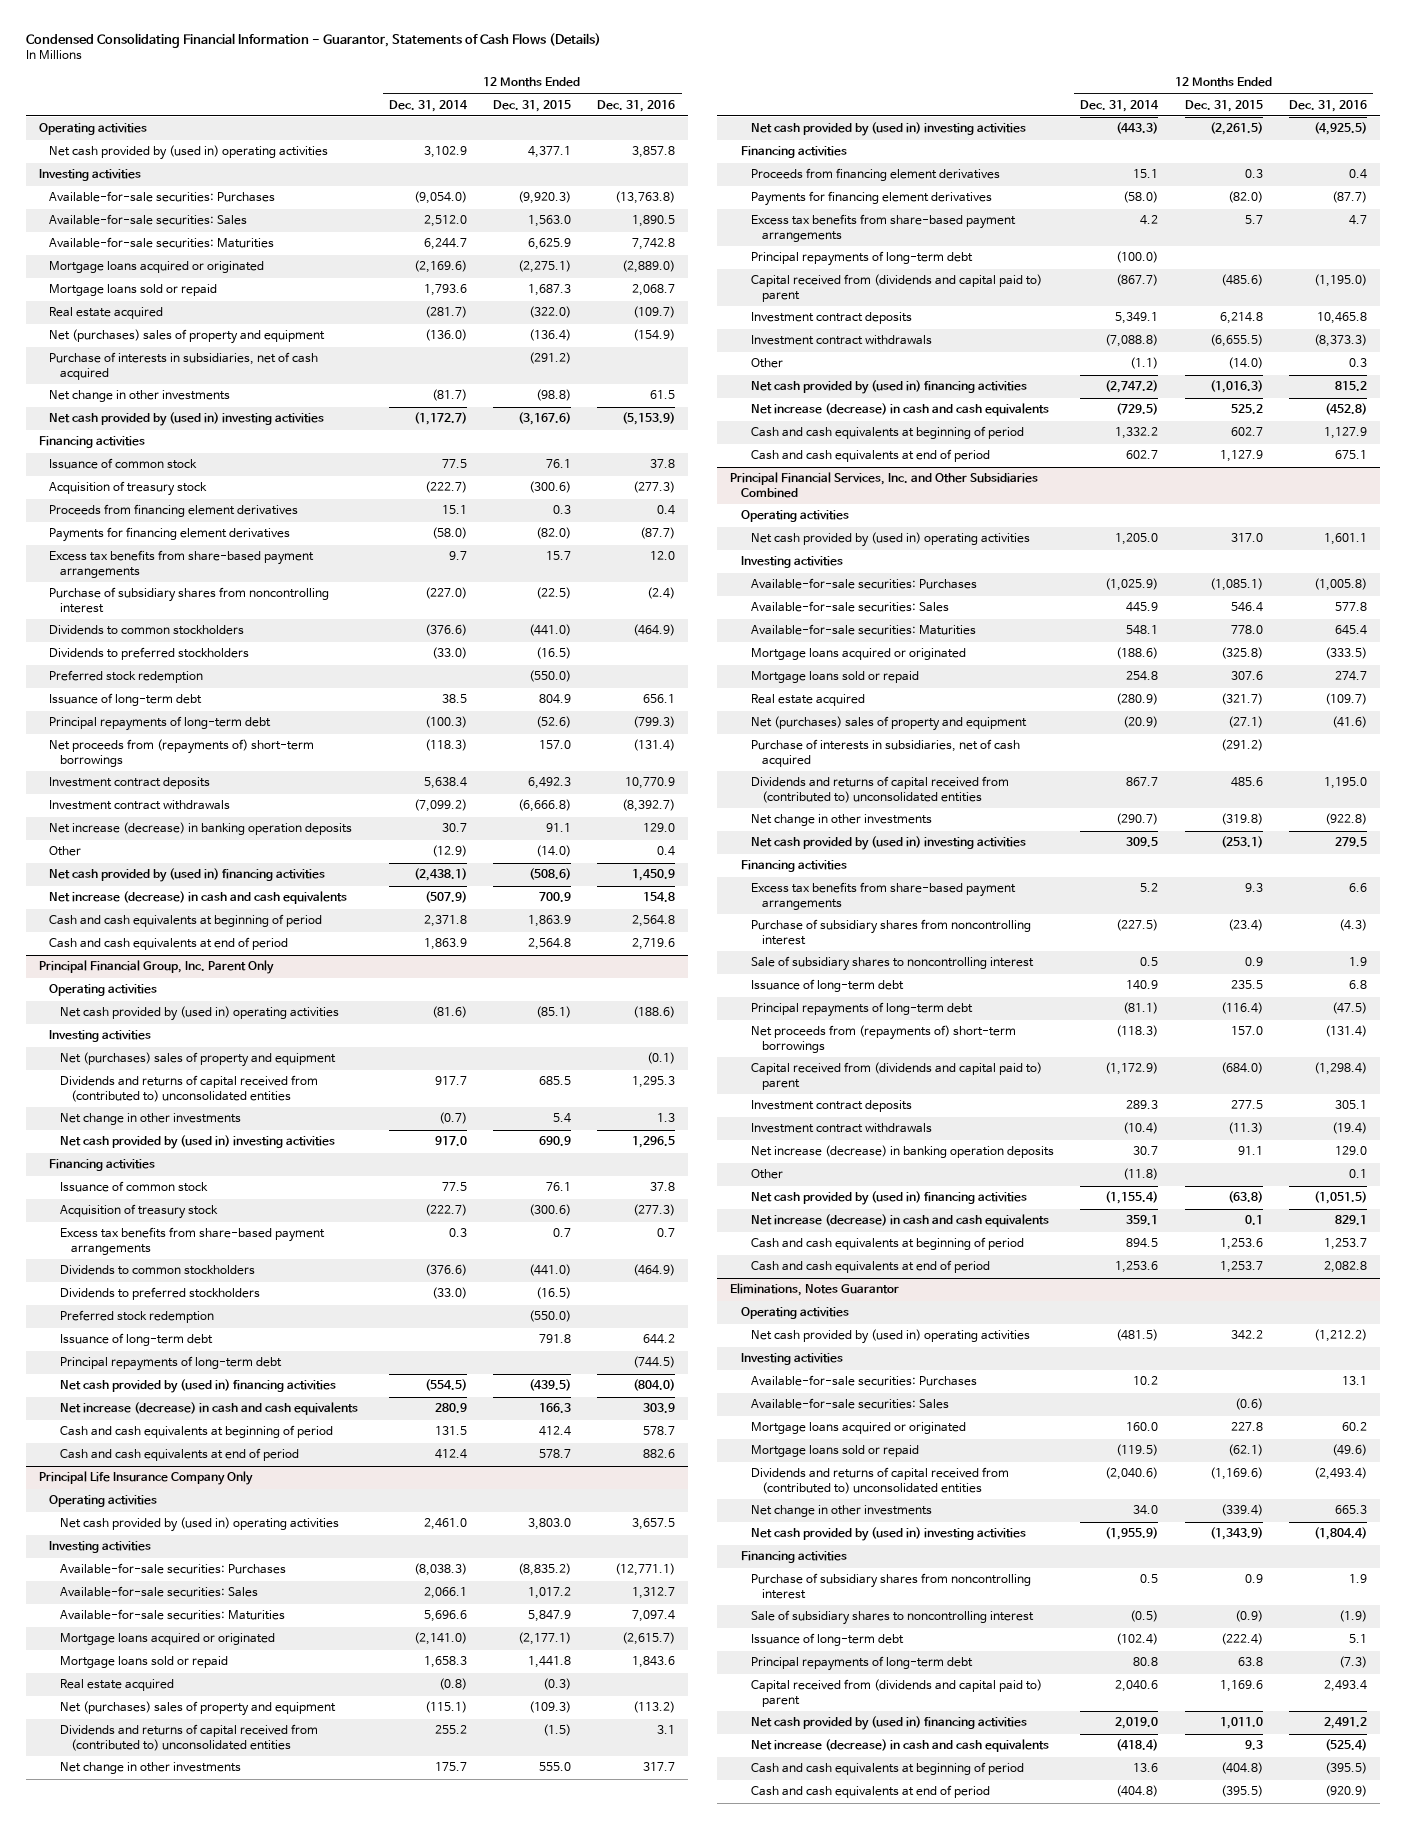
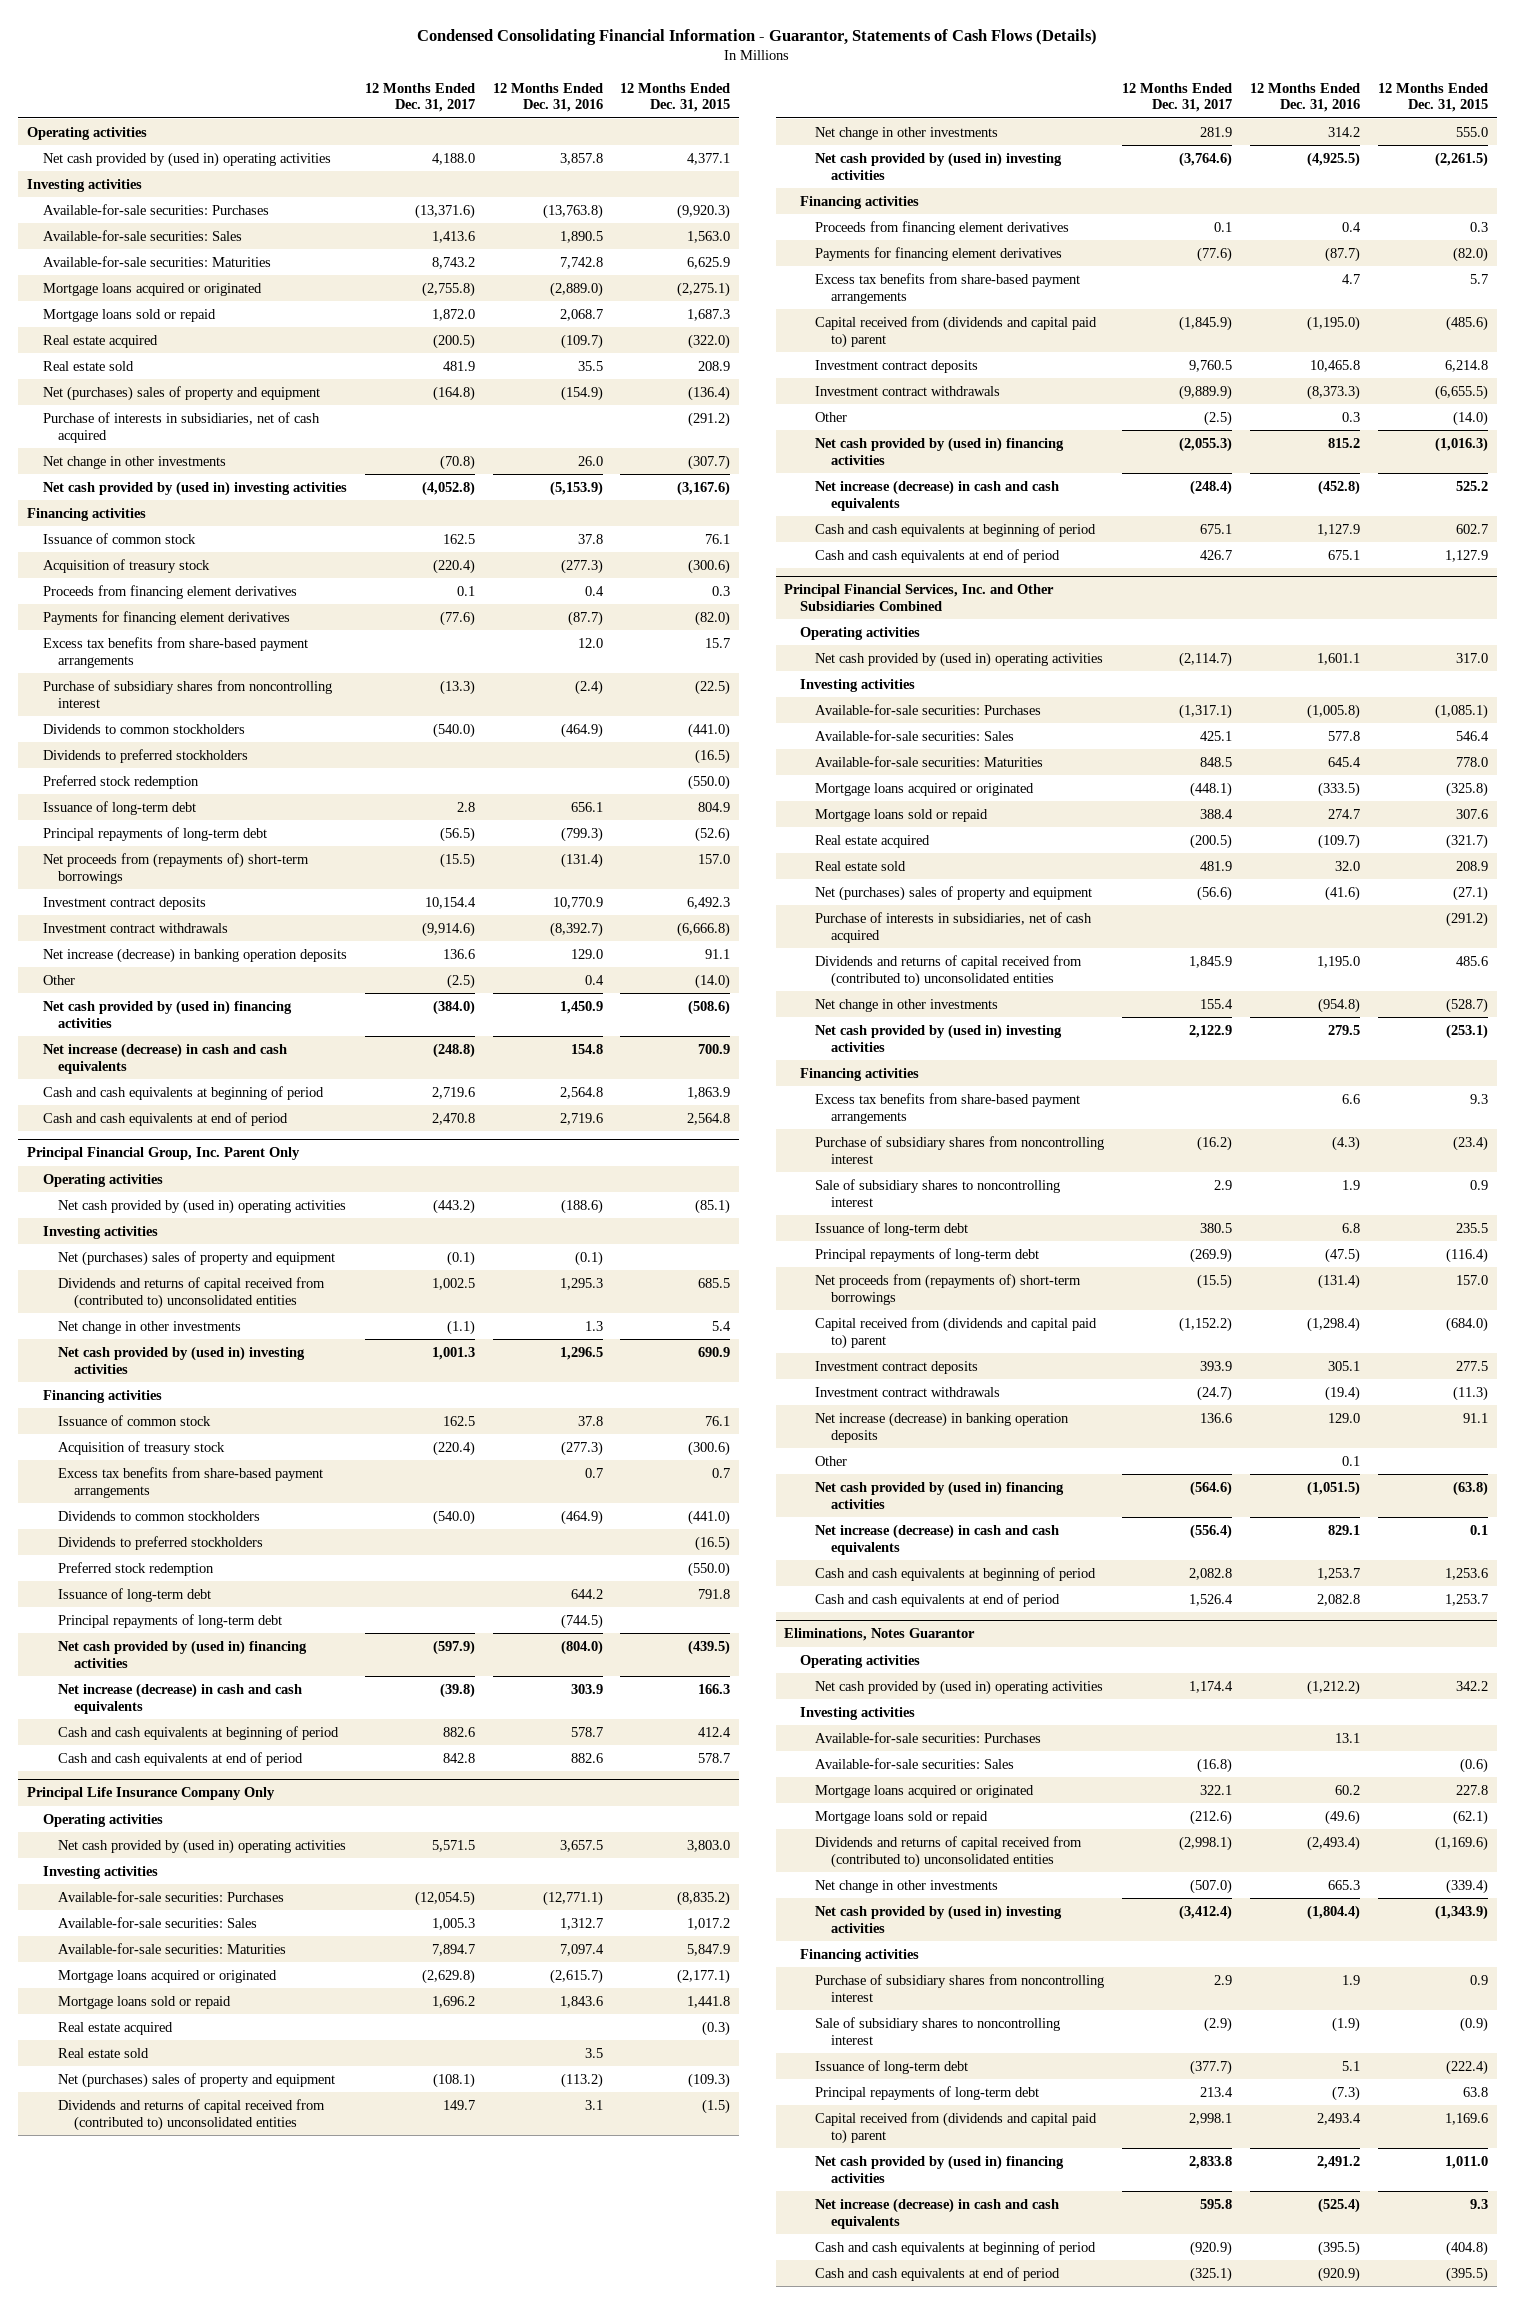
[389,99,469,112] Dec. 31, 2014 -> none
none -> [364,82,475,113] 12 Months Ended Dec. 31, 2017
none -> [42,360,134,371] Real estate sold
[536,389,572,402] (98.8) -> [688,454,731,470] (307.7)
[650,390,676,400] 61.5 -> [577,455,603,466] 26.0
none -> [58,2047,150,2058] Real estate sold
[643,1762,676,1772] 317.7 -> [1328,126,1361,137] 314.2
[751,251,974,267] Principal repayments of long-term debt -> none
none -> [815,860,907,871] Real estate sold
[1220,813,1263,826] (319.8) -> [1445,997,1488,1013] (528.7)
[1324,813,1367,826] (922.8) -> [1318,997,1361,1013] (954.8)

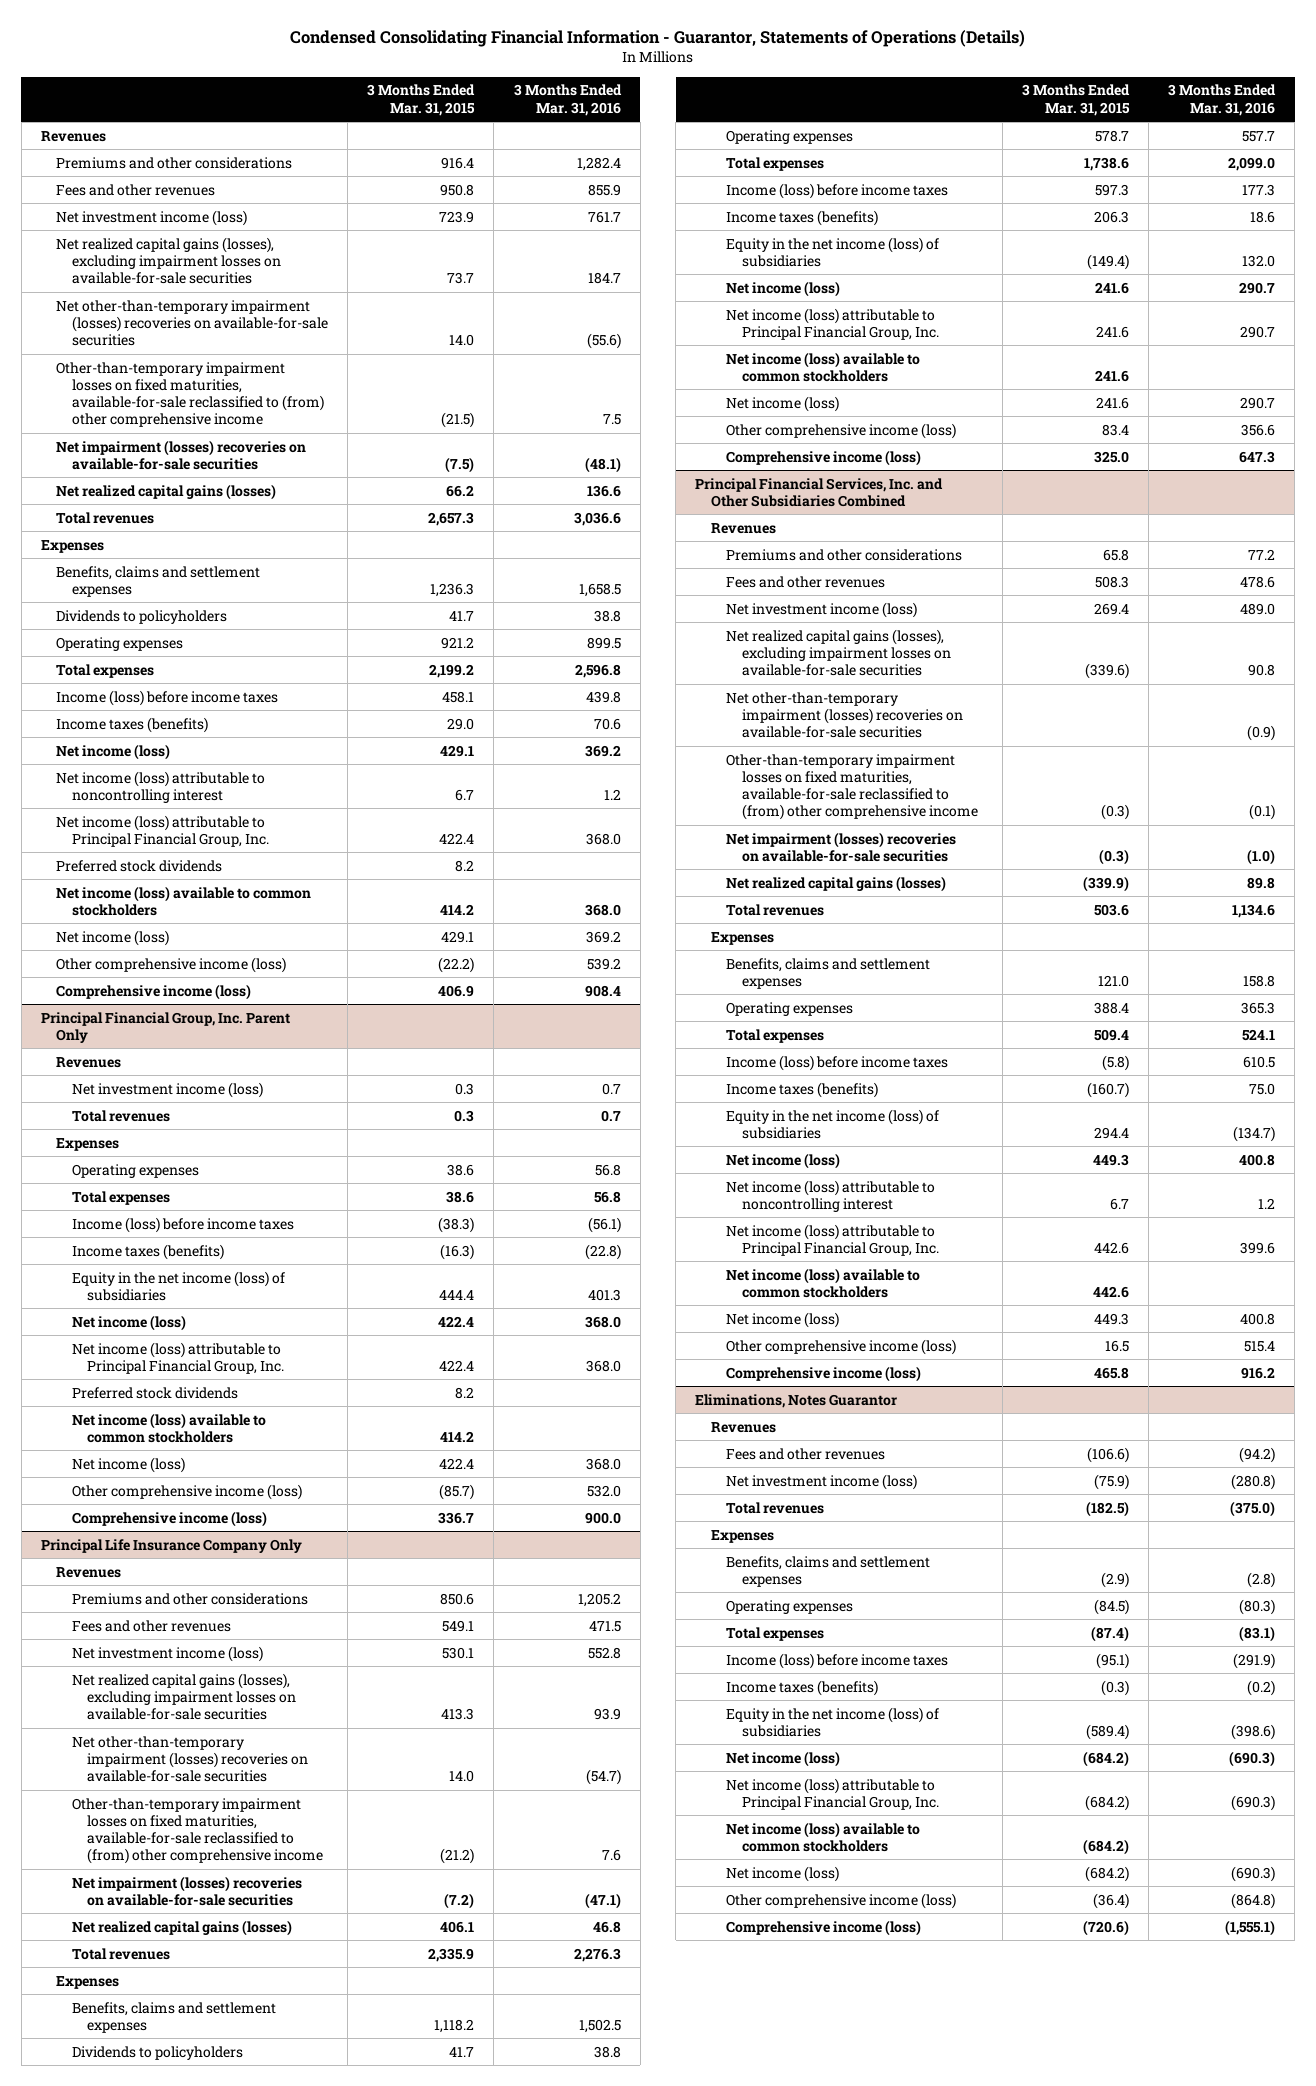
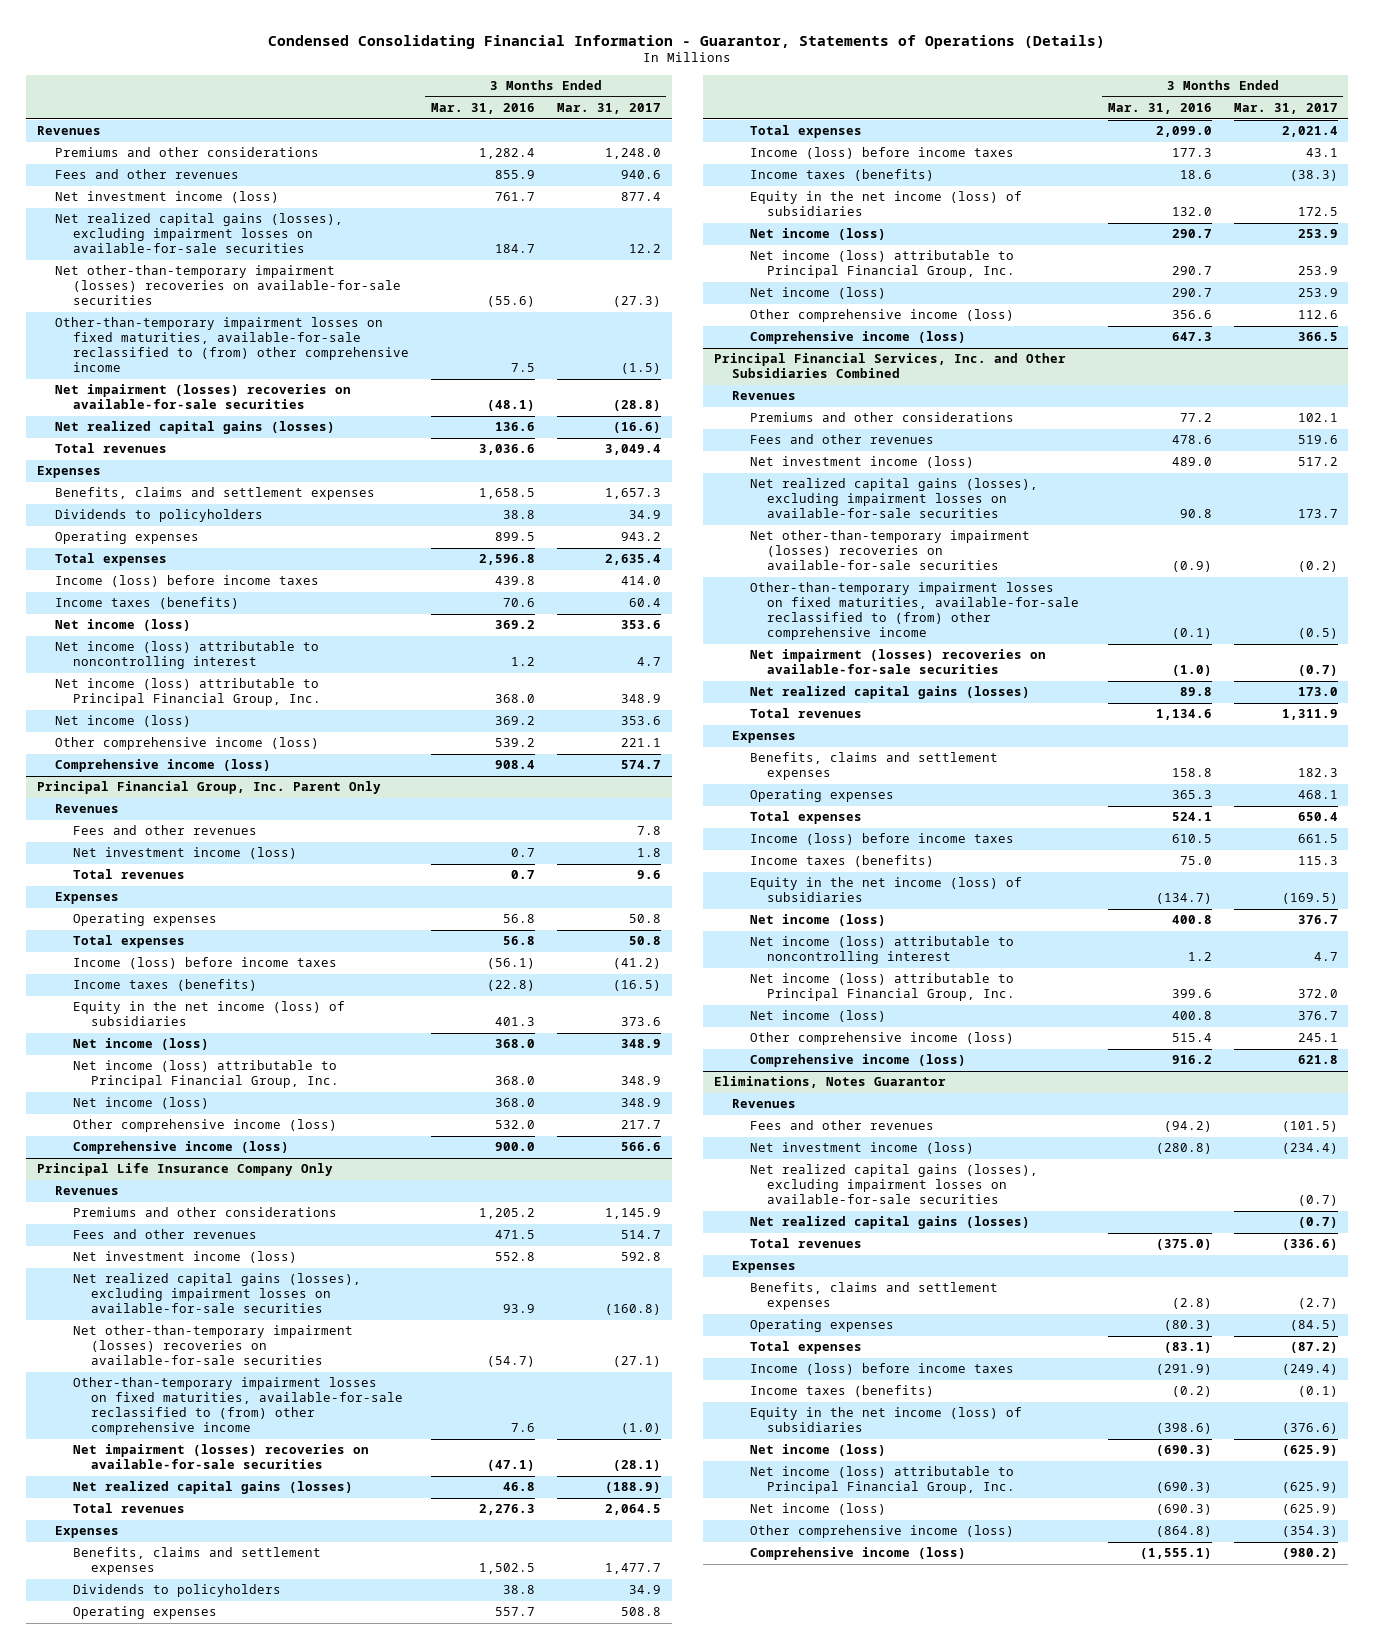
[367,84,476,116] 3 Months Ended Mar. 31, 2015 -> none
none -> [556,103,661,115] Mar. 31, 2017
[56,859,223,872] Preferred stock dividends -> none
[56,885,312,916] Net income (loss) available to common stockholders -> none
none -> [72,825,257,836] Fees and other revenues
[71,1386,238,1399] Preferred stock dividends -> none
[71,1412,266,1443] Net income (loss) available to common stockholders -> none
[726,351,921,382] Net income (loss) available to common stockholders -> none
[726,1267,921,1298] Net income (loss) available to common stockholders -> none
none -> [749,1164,1038,1205] Net realized capital gains (losses), excluding impairment losses on available-for-sale securities
none -> [749,1216,1030,1230] Net realized capital gains (losses)
[726,1821,921,1852] Net income (loss) available to common stockholders -> none

